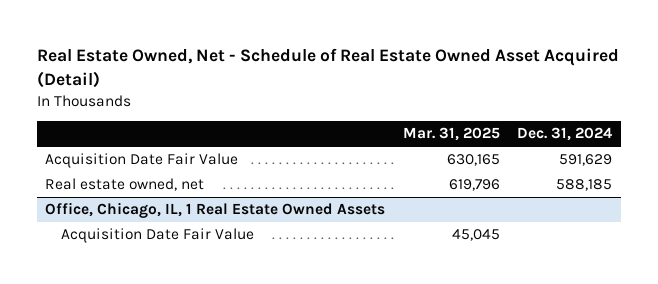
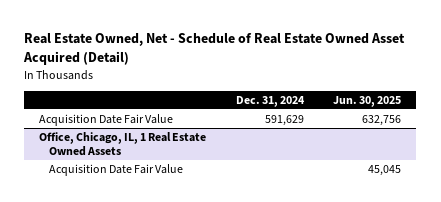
[402,127,500,142] Mar. 31, 2025 -> none
none -> [333,95,402,107] Jun. 30, 2025
[45,178,205,192] Real estate owned, net -> none

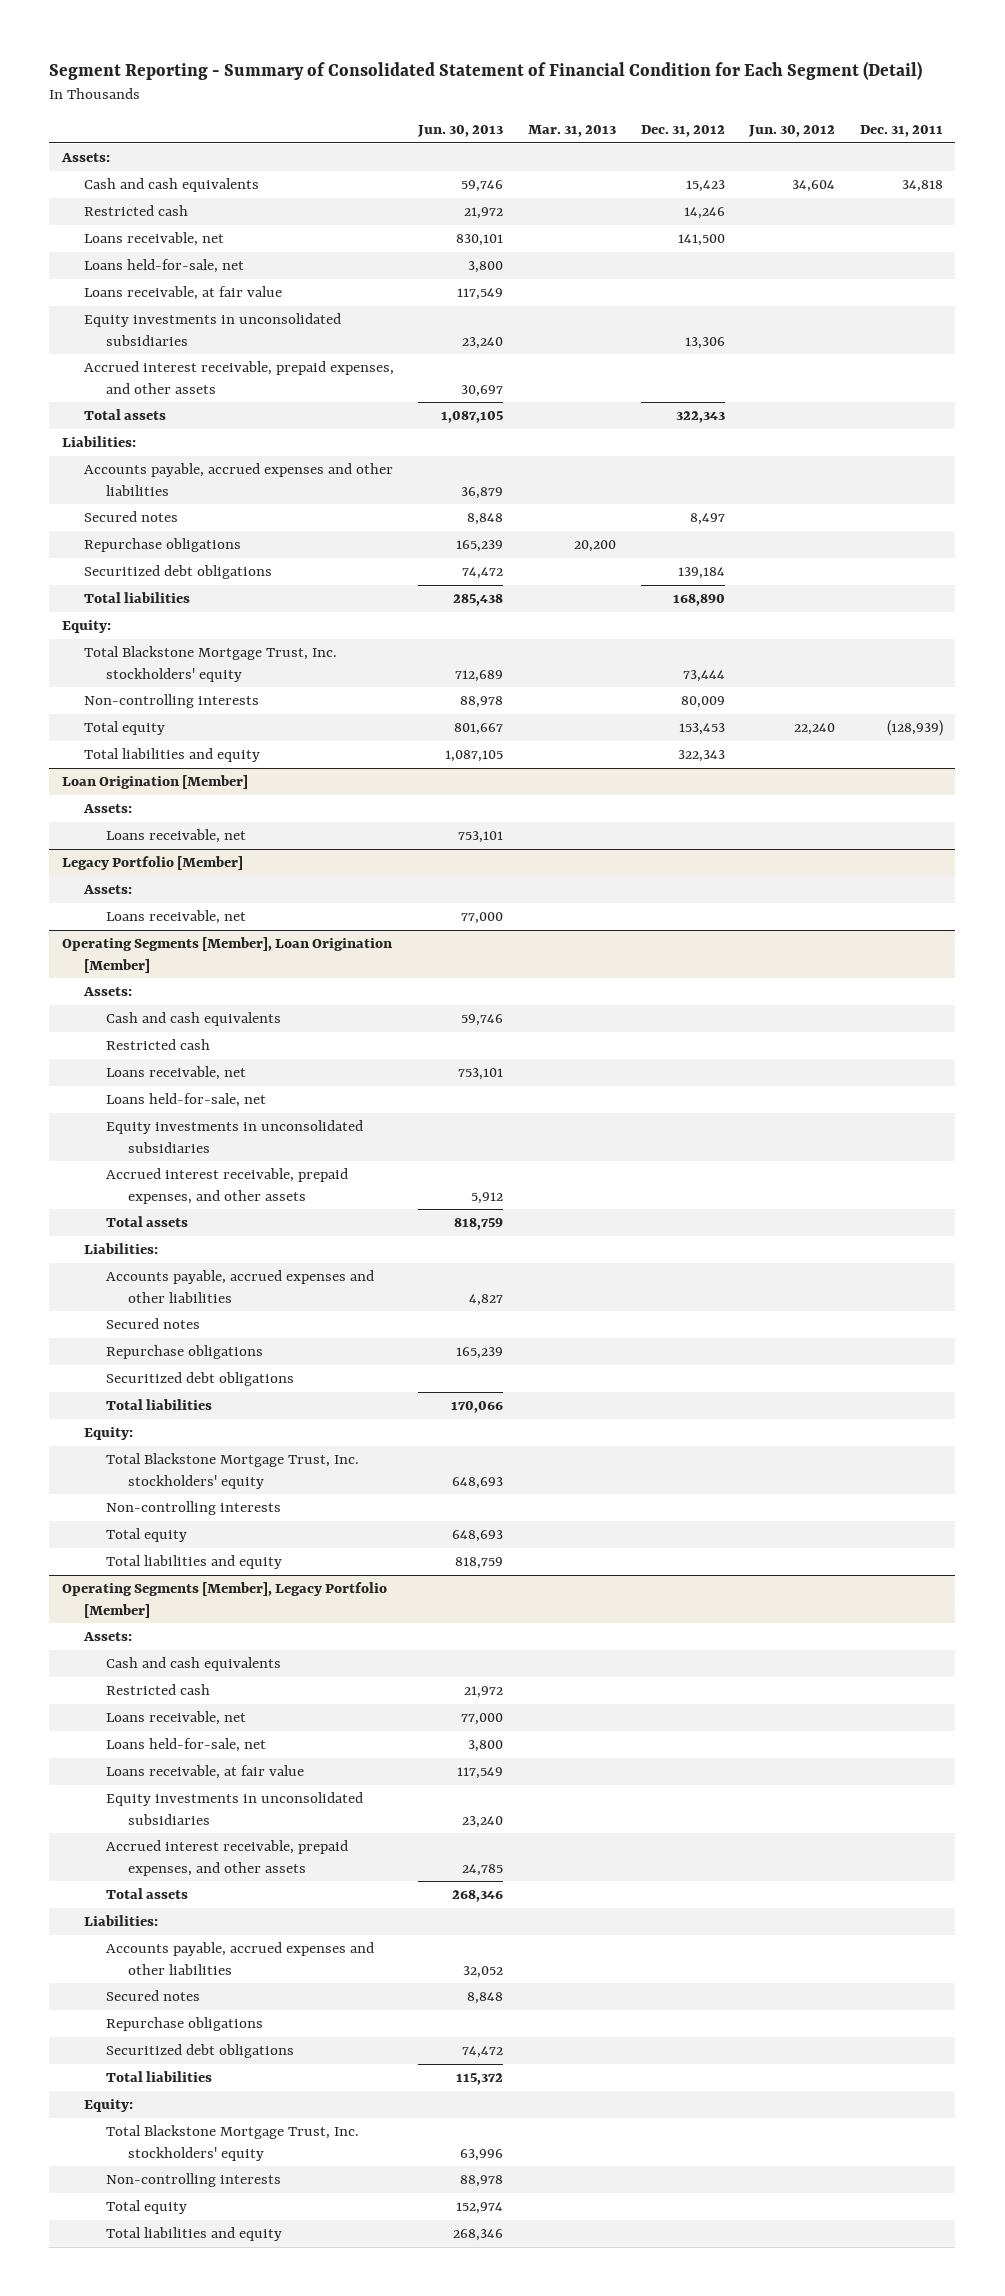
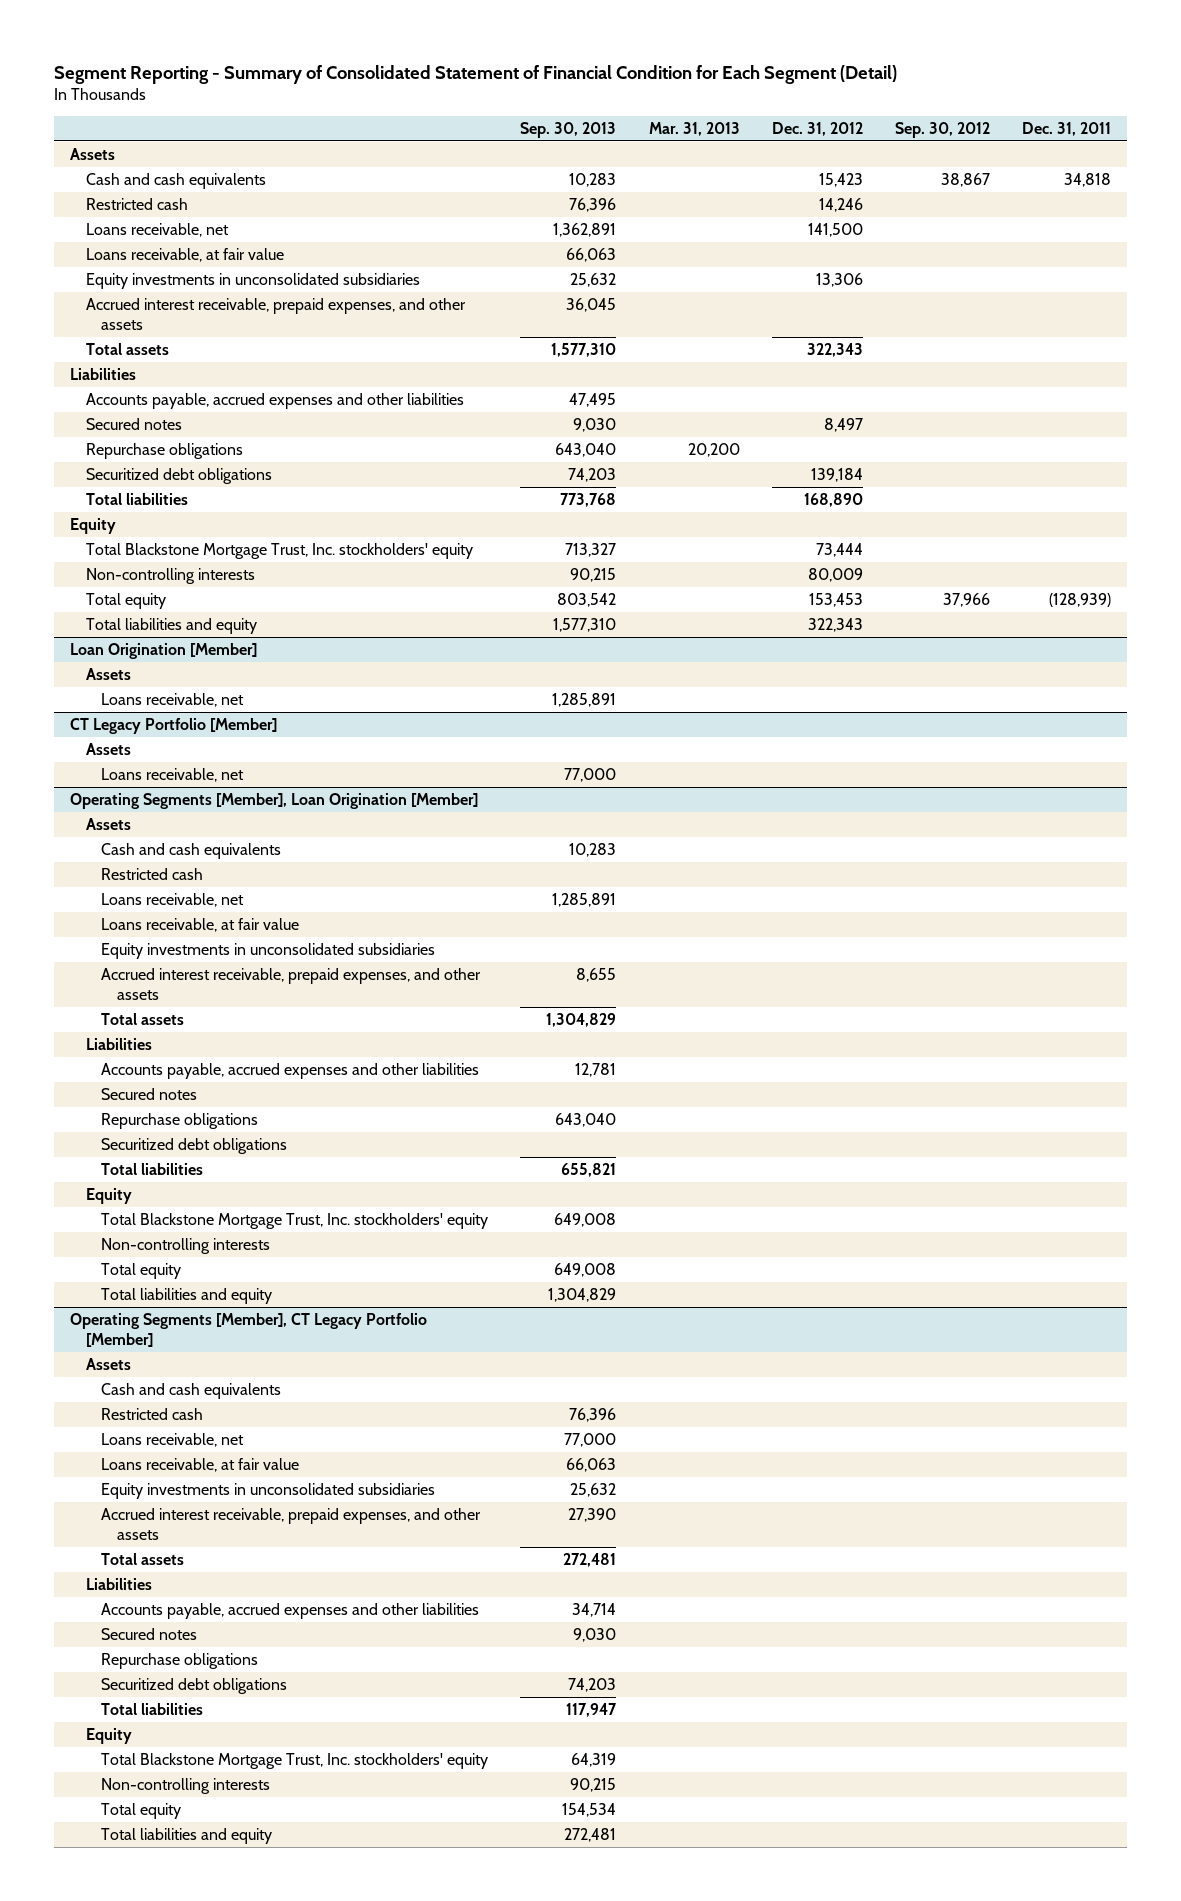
[417,125,504,138] Jun. 30, 2013 -> none
[748,125,836,138] Jun. 30, 2012 -> none
none -> [520,122,617,139] Sep. 30, 2013
none -> [894,122,990,139] Sep. 30, 2012
[60,153,110,163] Assets: -> [69,147,115,160] Assets
[83,259,244,274] Loans held-for-sale, net -> none
[61,436,136,448] Liabilities: -> [69,367,136,380] Liabilities
[61,620,111,634] Equity: -> [69,517,116,534] Equity
[82,804,132,814] Assets: -> [85,667,131,680] Assets
[61,856,243,871] Legacy Portfolio [Member] -> [69,717,277,734] CT Legacy Portfolio [Member]
[82,885,132,895] Assets: -> [85,742,131,755] Assets
[82,987,132,997] Assets: -> [85,817,131,830] Assets
[106,1093,267,1108] Loans held-for-sale, net -> none
none -> [101,917,300,932] Loans receivable, at fair value
[83,1243,158,1255] Liabilities: -> [85,1037,152,1050] Liabilities
[83,1427,133,1441] Equity: -> [85,1187,132,1204] Equity
[61,1582,387,1618] Operating Segments [Member], Legacy Portfolio [Member] -> [69,1312,427,1348] Operating Segments [Member], CT Legacy Portfolio [Member]
[82,1632,132,1642] Assets: -> [85,1357,131,1370] Assets
[106,1738,267,1753] Loans held-for-sale, net -> none
[83,1915,158,1927] Liabilities: -> [85,1577,152,1590] Liabilities
[83,2099,133,2113] Equity: -> [85,1727,132,1744] Equity

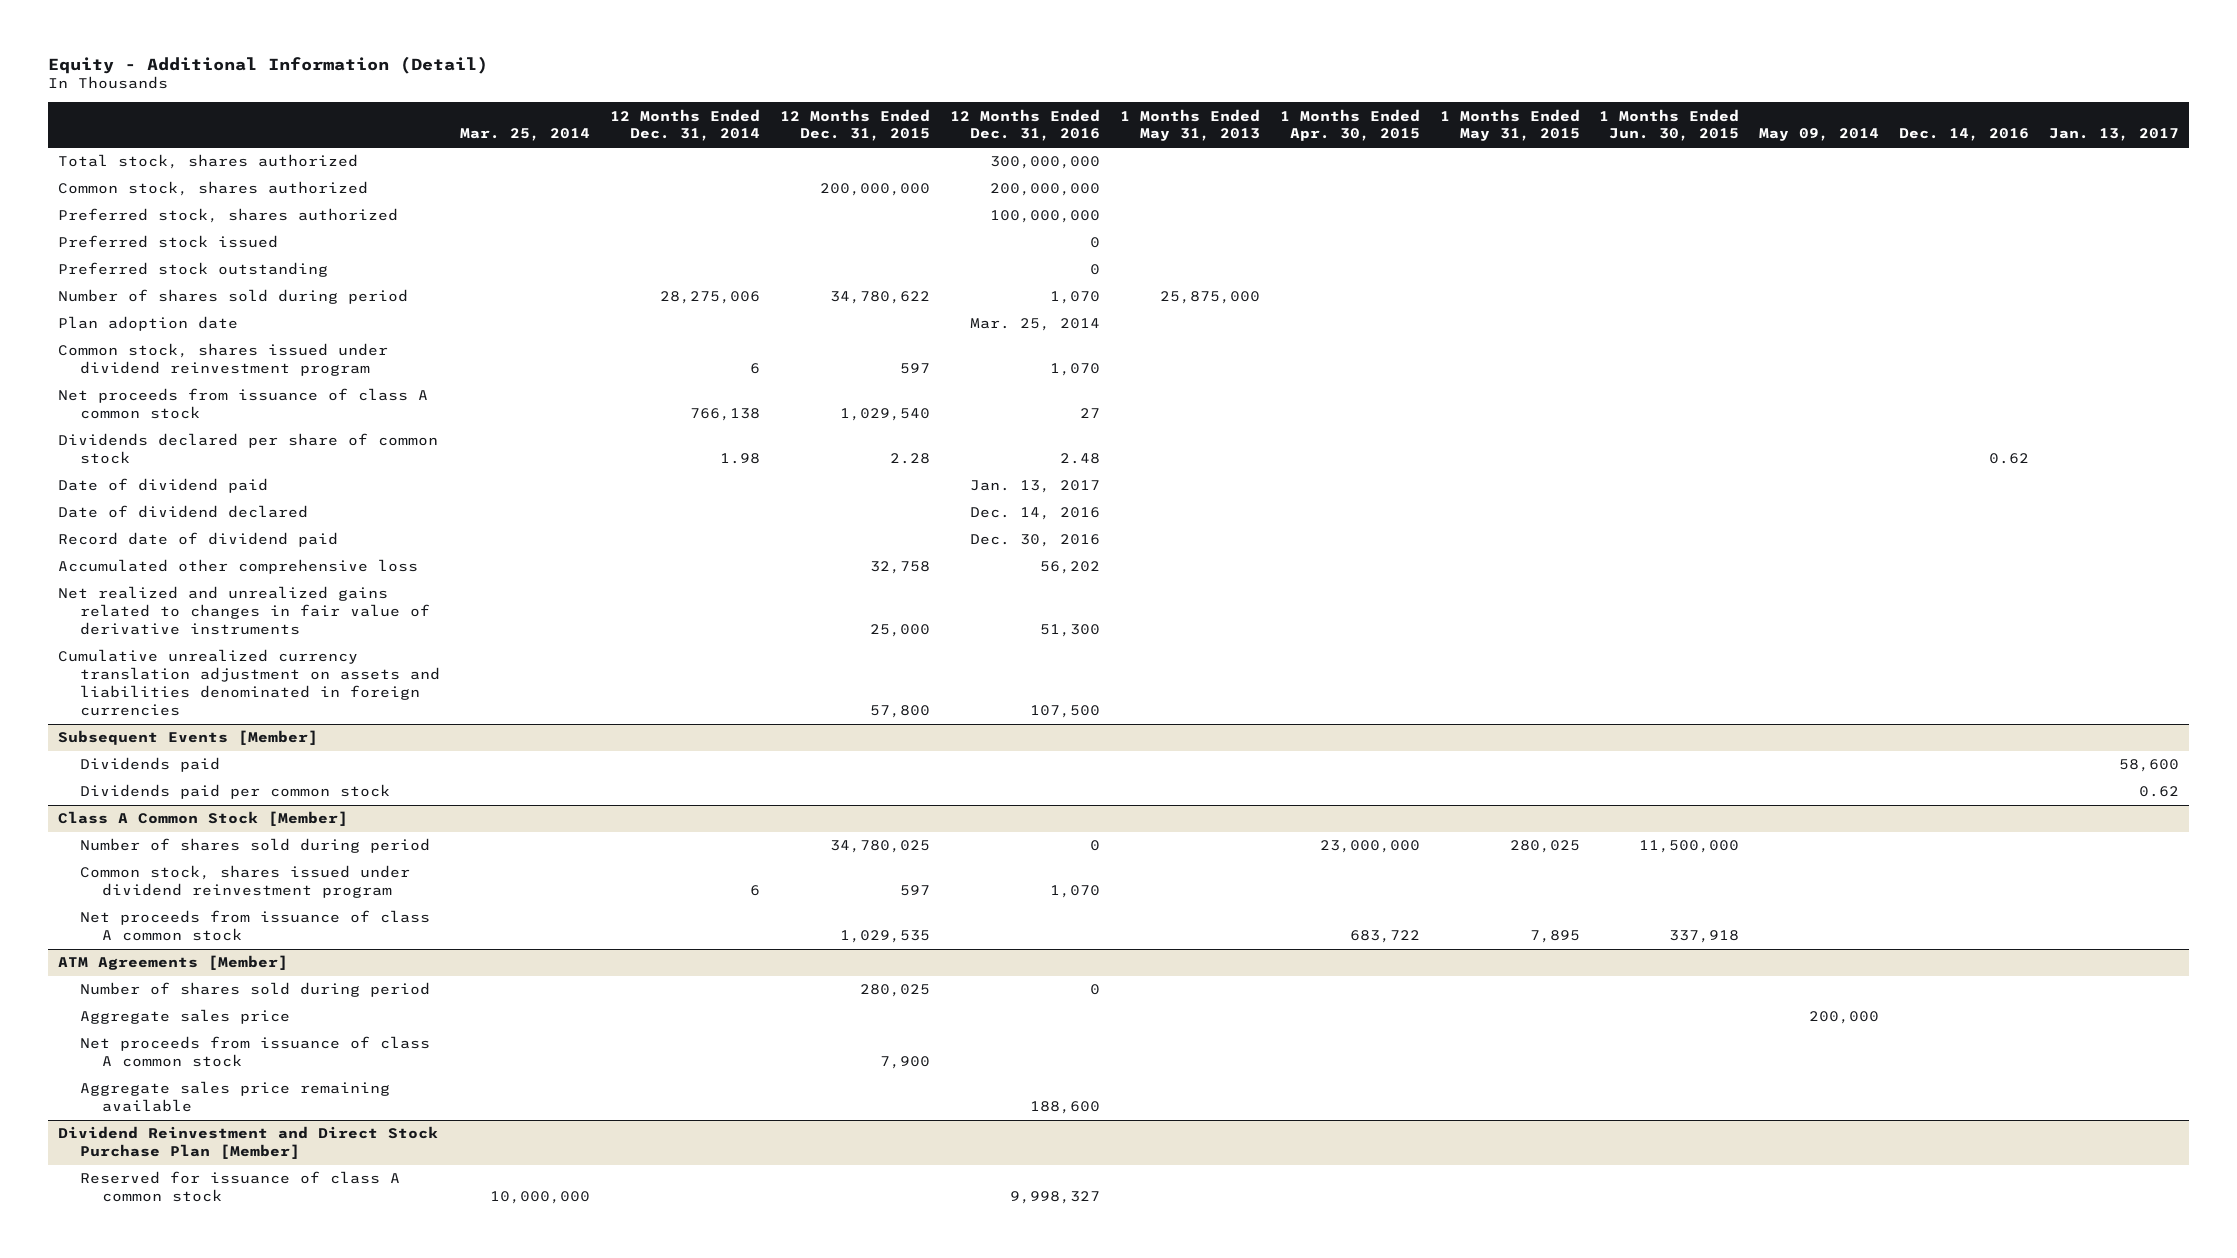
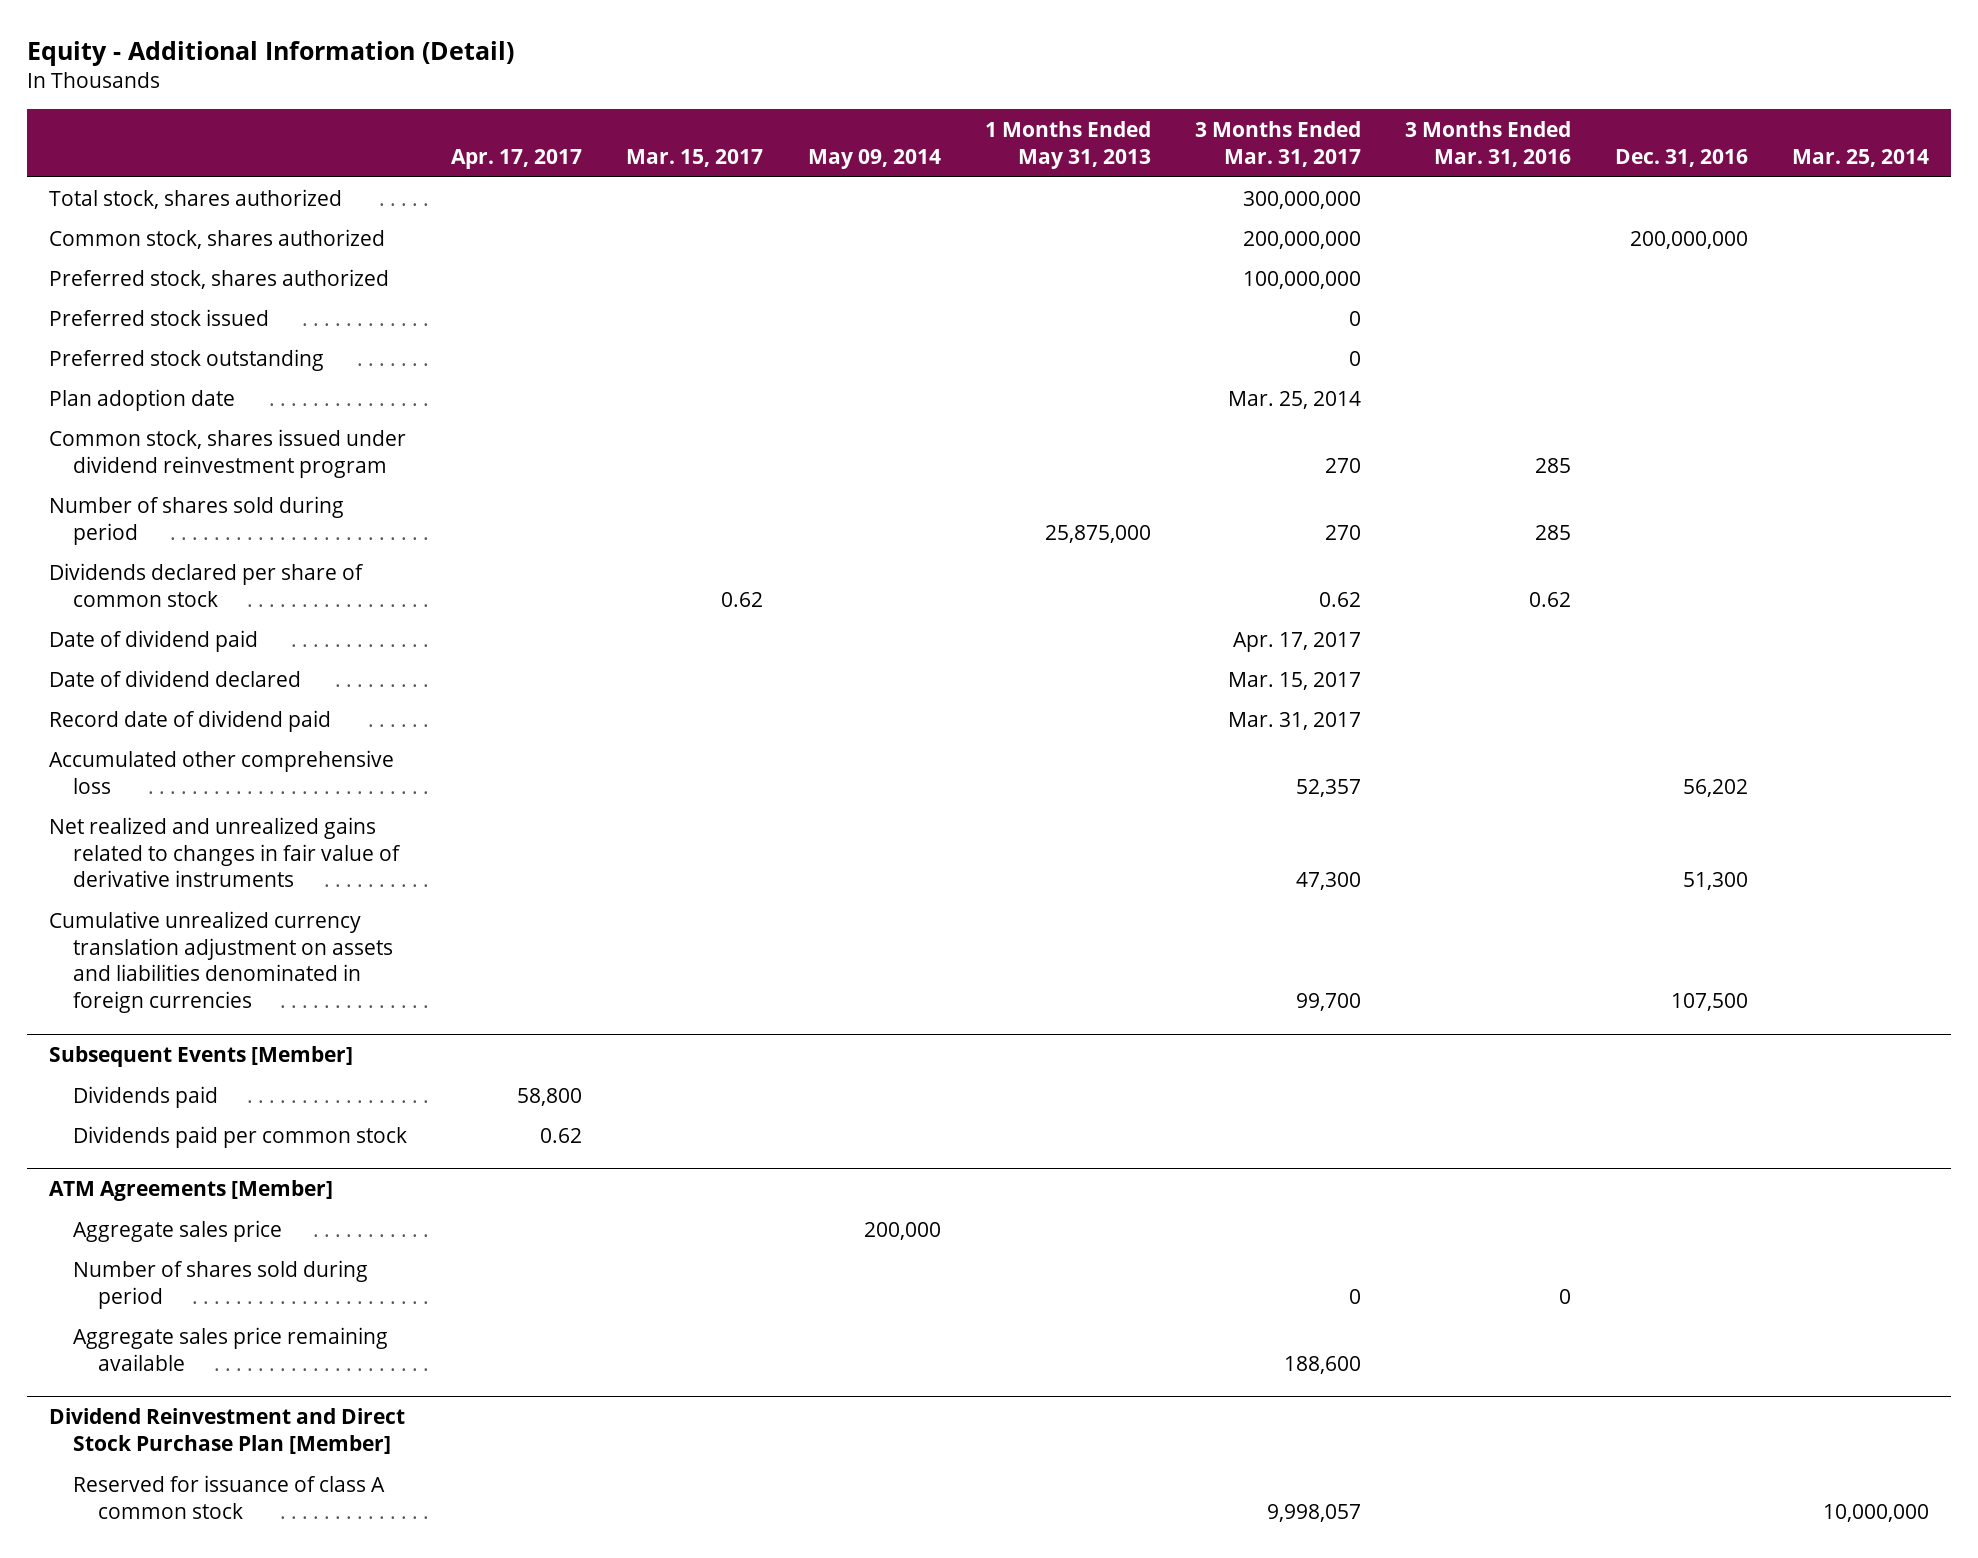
[609,108,760,142] 12 Months Ended Dec. 31, 2014 -> none
[779,108,930,142] 12 Months Ended Dec. 31, 2015 -> none
[949,108,1100,142] 12 Months Ended Dec. 31, 2016 -> none
[1279,108,1420,142] 1 Months Ended Apr. 30, 2015 -> none
[1439,108,1580,142] 1 Months Ended May 31, 2015 -> none
[1599,108,1740,142] 1 Months Ended Jun. 30, 2015 -> none
[1899,128,2030,142] Dec. 14, 2016 -> none
[2049,128,2180,142] Jan. 13, 2017 -> none
none -> [451,148,583,169] Apr. 17, 2017
none -> [626,148,764,167] Mar. 15, 2017
none -> [1194,121,1361,167] 3 Months Ended Mar. 31, 2017
none -> [1404,121,1571,167] 3 Months Ended Mar. 31, 2016
none -> [1615,148,1749,167] Dec. 31, 2016
[58,388,429,420] Net proceeds from issuance of class A common stock -> none
[58,289,409,305] Number of shares sold during period -> [48,495,344,545] Number of shares sold during period
[58,811,349,827] Class A Common Stock [Member] -> none
[79,838,430,854] Number of shares sold during period -> none
[79,865,410,899] Common stock, shares issued under dividend reinvestment program -> none
[79,910,430,942] Net proceeds from issuance of class A common stock -> none
[79,1036,430,1068] Net proceeds from issuance of class A common stock -> none
[79,982,430,998] Number of shares sold during period -> [73,1259,369,1309] Number of shares sold during period

